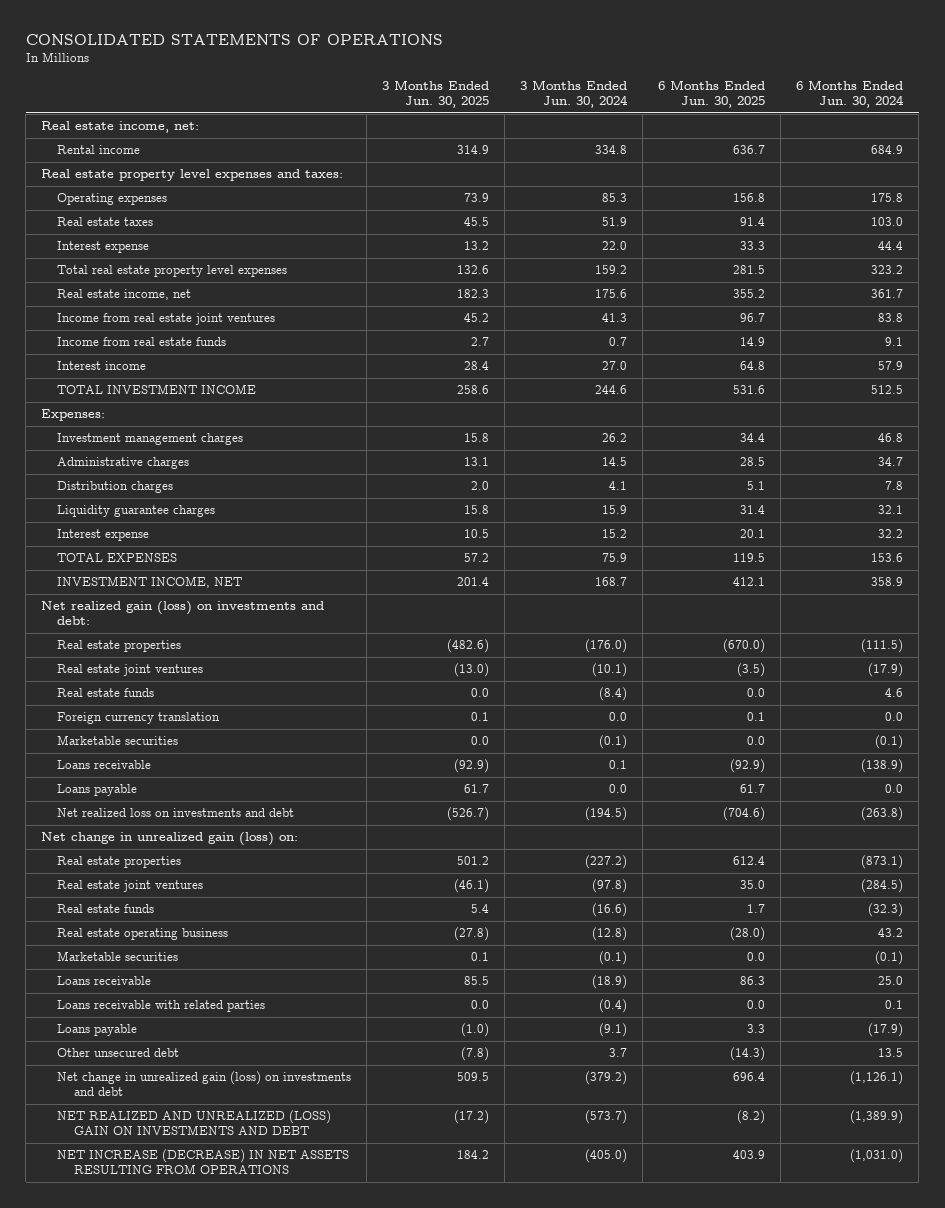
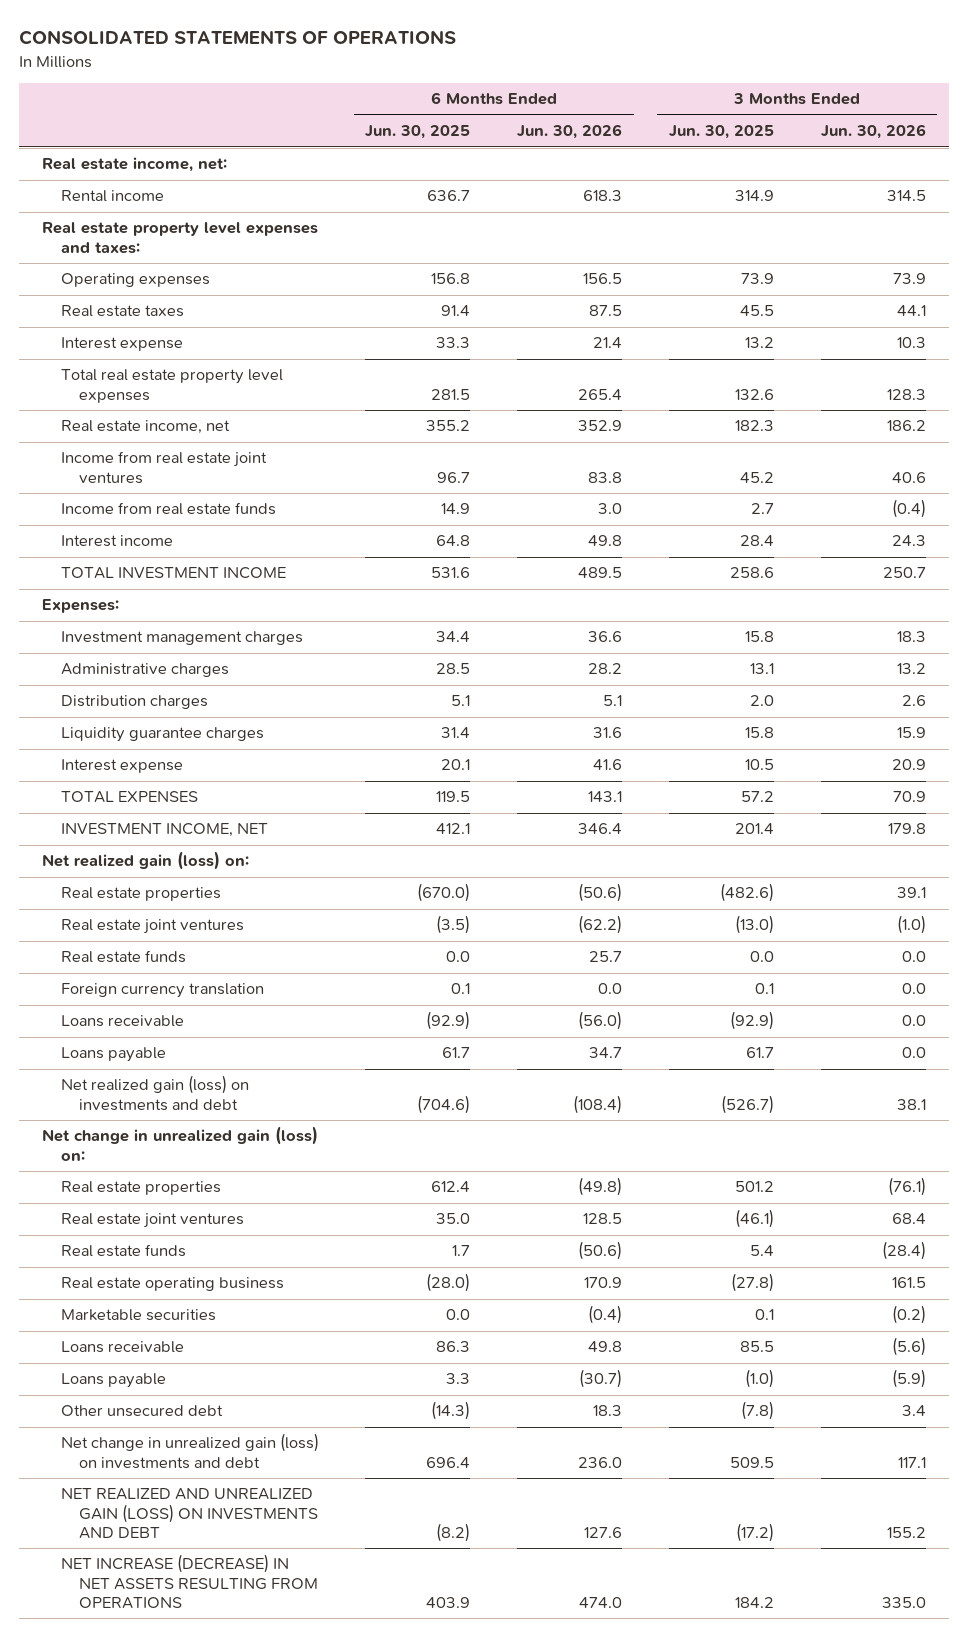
[520,80,629,109] 3 Months Ended Jun. 30, 2024 -> none
[796,80,905,109] 6 Months Ended Jun. 30, 2024 -> none
none -> [517,124,623,140] Jun. 30, 2026
none -> [820,124,926,140] Jun. 30, 2026
[41,601,325,625] Net realized gain (loss) on investments and debt: -> [42,851,250,871] Net realized gain (loss) on:
[57,735,179,746] Marketable securities -> none
[57,808,295,818] Net realized loss on investments and debt -> [60,1075,249,1111] Net realized gain (loss) on investments and debt
[57,1000,266,1013] Loans receivable with related parties -> none
[57,1110,332,1135] NET REALIZED AND UNREALIZED (LOSS) GAIN ON INVESTMENTS AND DEBT -> [60,1488,318,1539] NET REALIZED AND UNREALIZED GAIN (LOSS) ON INVESTMENTS AND DEBT

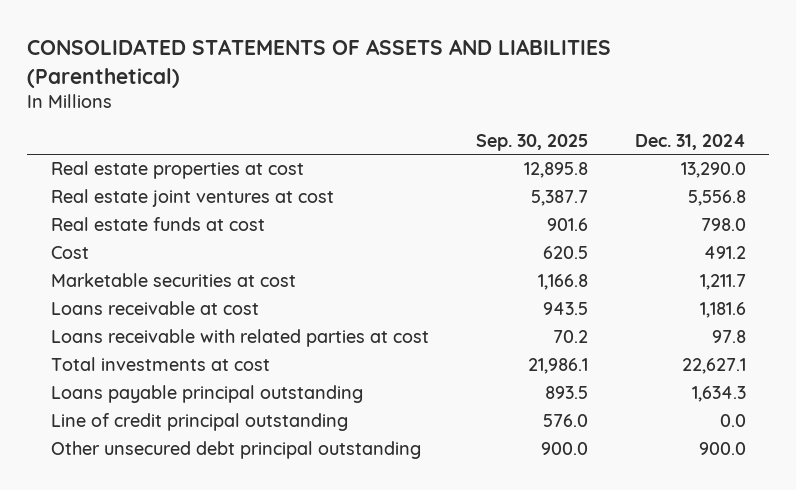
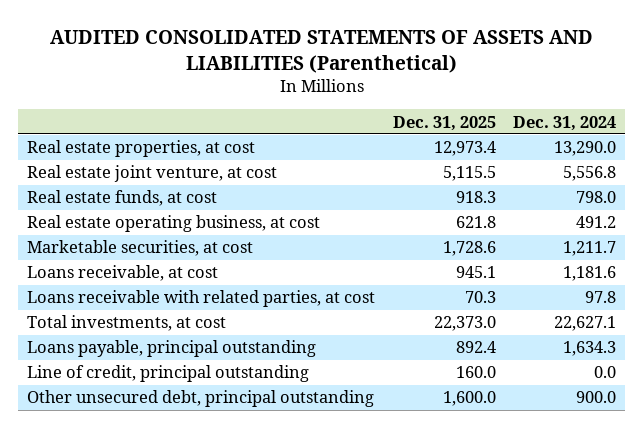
[27,39,612,88] CONSOLIDATED STATEMENTS OF ASSETS AND LIABILITIES (Parenthetical) -> [49,29,593,73] AUDITED CONSOLIDATED STATEMENTS OF ASSETS AND LIABILITIES (Parenthetical)
[475,133,588,151] Sep. 30, 2025 -> none
none -> [392,115,496,131] Dec. 31, 2025
[50,161,304,180] Real estate properties at cost -> [26,140,255,158] Real estate properties, at cost
[50,189,334,208] Real estate joint ventures at cost -> [26,165,277,183] Real estate joint venture, at cost
[50,217,265,232] Real estate funds at cost -> [26,190,217,207] Real estate funds, at cost
[50,246,89,260] Cost -> [26,215,320,233] Real estate operating business, at cost
[50,273,296,288] Marketable securities at cost -> [26,240,253,257] Marketable securities, at cost
[50,301,259,316] Loans receivable at cost -> [26,265,218,282] Loans receivable, at cost
[50,329,429,348] Loans receivable with related parties at cost -> [26,290,375,308] Loans receivable with related parties, at cost
[50,357,270,372] Total investments at cost -> [26,315,226,332] Total investments, at cost
[50,385,363,404] Loans payable principal outstanding -> [26,340,316,358] Loans payable, principal outstanding
[50,413,348,432] Line of credit principal outstanding -> [26,365,309,383] Line of credit, principal outstanding
[50,441,421,460] Other unsecured debt principal outstanding -> [26,390,374,408] Other unsecured debt, principal outstanding

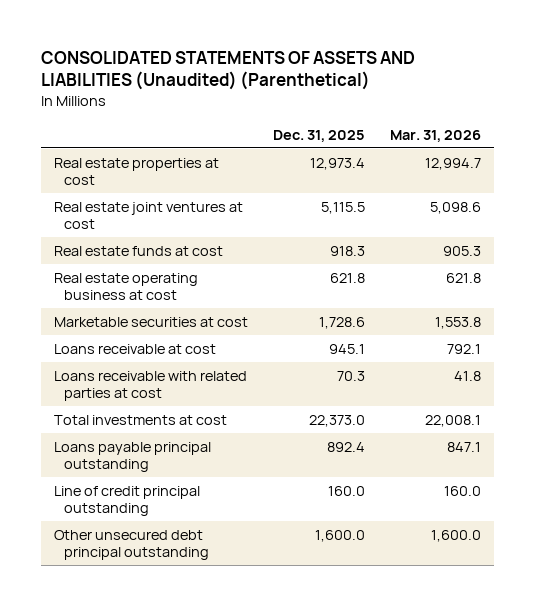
[49,29,593,73] AUDITED CONSOLIDATED STATEMENTS OF ASSETS AND LIABILITIES (Parenthetical) -> [40,50,415,91] CONSOLIDATED STATEMENTS OF ASSETS AND LIABILITIES (Unaudited) (Parenthetical)
[513,115,617,131] Dec. 31, 2024 -> none
none -> [390,129,482,142] Mar. 31, 2026
[26,140,255,158] Real estate properties, at cost -> [53,157,219,186] Real estate properties at cost
[26,165,277,183] Real estate joint venture, at cost -> [53,201,243,230] Real estate joint ventures at cost
[26,190,217,207] Real estate funds, at cost -> [53,245,223,256] Real estate funds at cost
[26,215,320,233] Real estate operating business, at cost -> [53,272,198,301] Real estate operating business at cost
[26,240,253,257] Marketable securities, at cost -> [53,316,248,327] Marketable securities at cost
[26,265,218,282] Loans receivable, at cost -> [53,343,216,354] Loans receivable at cost
[26,290,375,308] Loans receivable with related parties, at cost -> [53,370,247,402] Loans receivable with related parties at cost
[26,315,226,332] Total investments, at cost -> [53,414,227,425] Total investments at cost
[26,340,316,358] Loans payable, principal outstanding -> [53,441,211,473] Loans payable principal outstanding
[26,365,309,383] Line of credit, principal outstanding -> [53,485,200,517] Line of credit principal outstanding
[26,390,374,408] Other unsecured debt, principal outstanding -> [53,529,210,561] Other unsecured debt principal outstanding

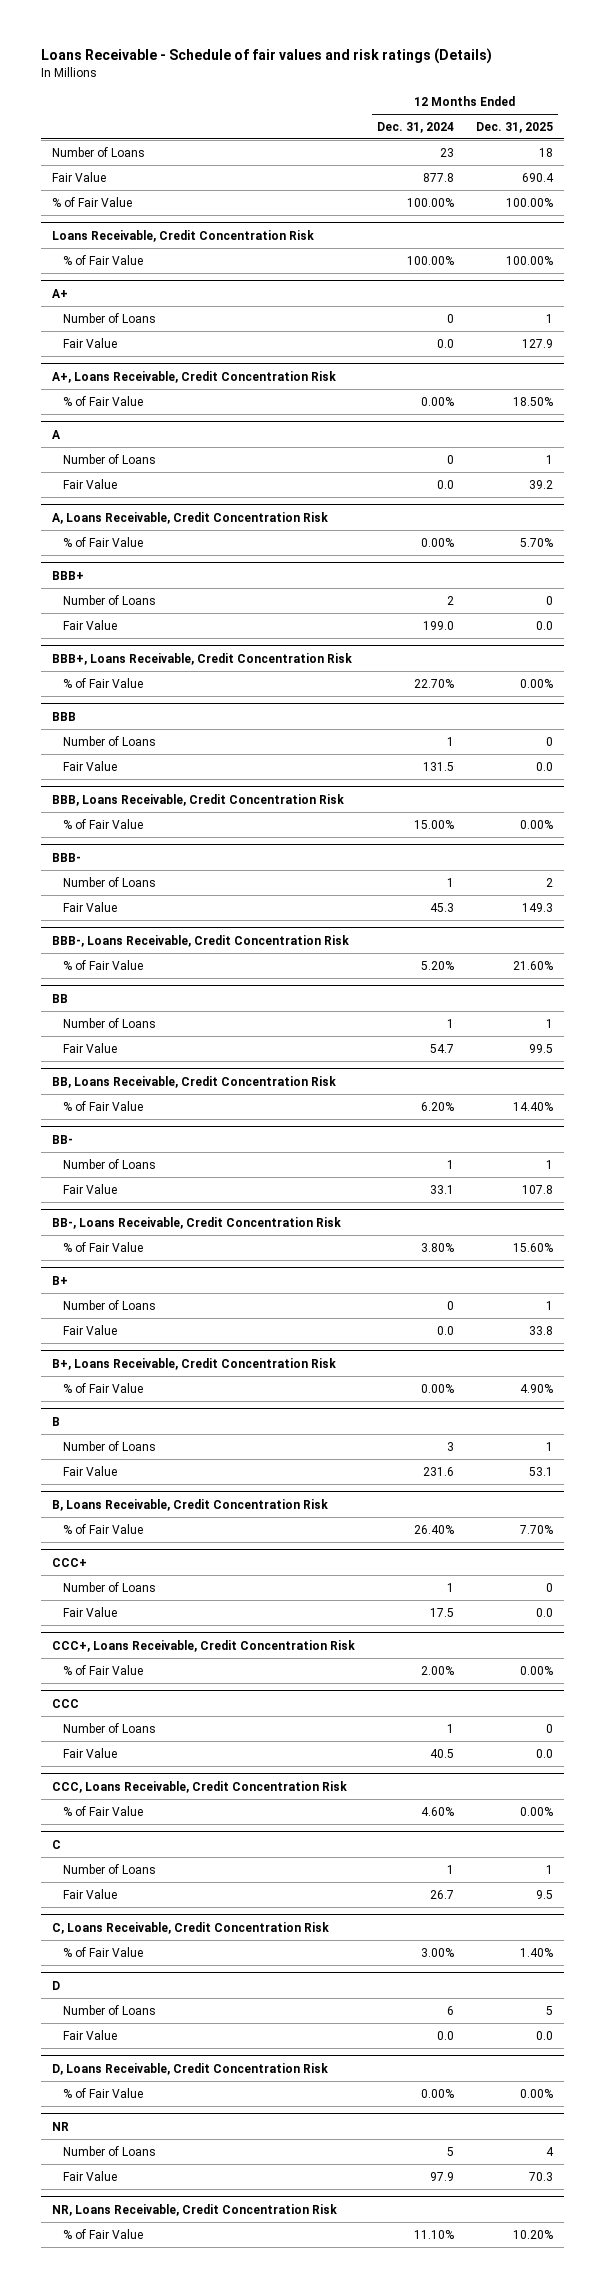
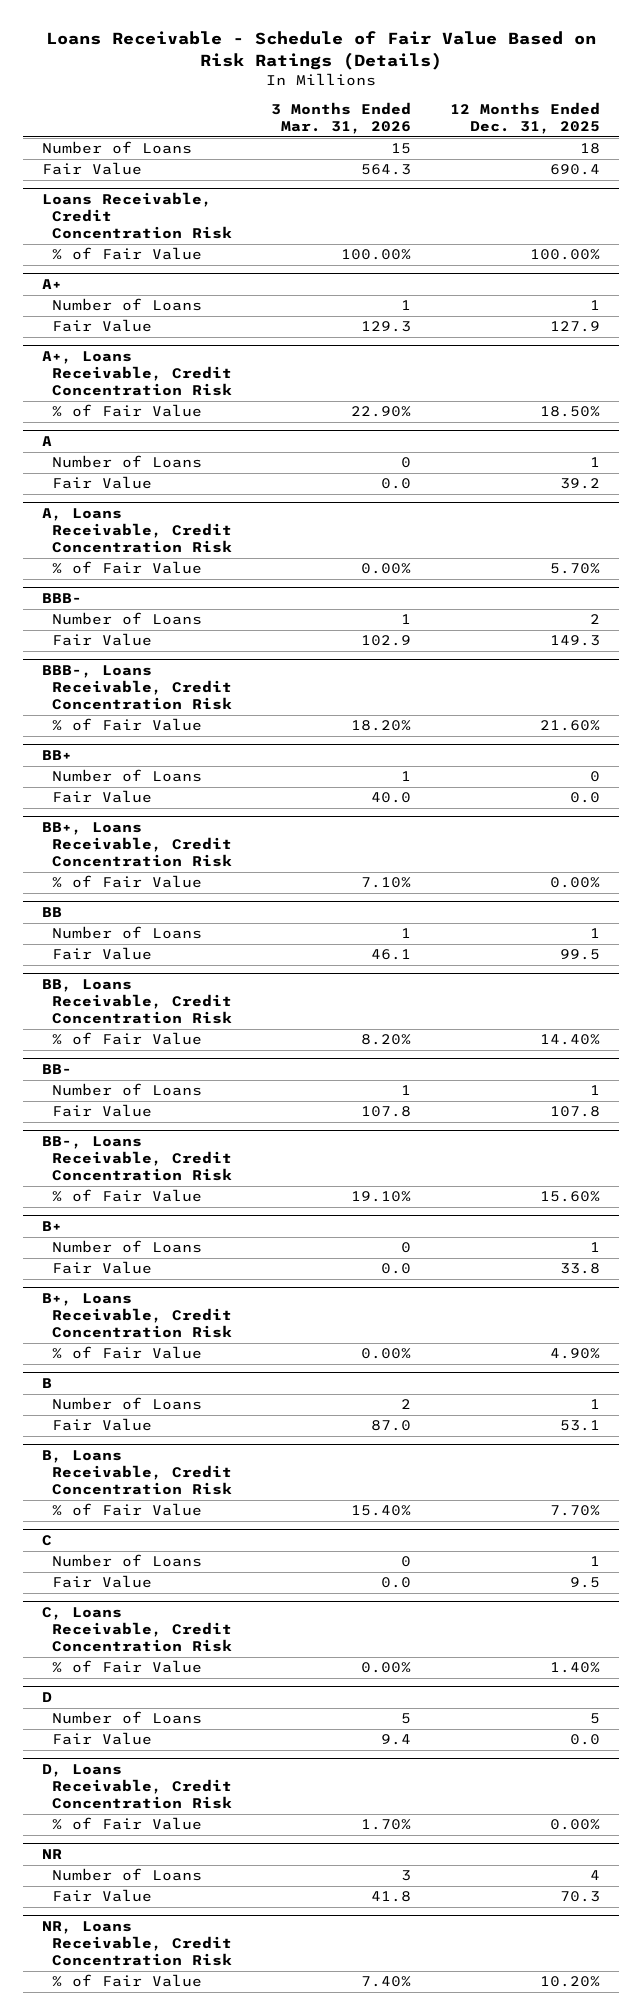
[41,48,493,65] Loans Receivable - Schedule of fair values and risk ratings (Details) -> [46,31,597,70] Loans Receivable - Schedule of Fair Value Based on Risk Ratings (Details)
[377,121,455,133] Dec. 31, 2024 -> none
none -> [271,101,412,134] 3 Months Ended Mar. 31, 2026
[52,196,133,207] % of Fair Value -> none
[52,570,85,580] BBB+ -> none
[63,594,157,605] Number of Loans -> none
[63,619,118,630] Fair Value -> none
[52,652,353,665] BBB+, Loans Receivable, Credit Concentration Risk -> none
[63,677,144,688] % of Fair Value -> none
[52,711,77,721] BBB -> none
[63,735,157,746] Number of Loans -> none
[63,760,118,771] Fair Value -> none
[52,793,345,806] BBB, Loans Receivable, Credit Concentration Risk -> none
[63,818,144,829] % of Fair Value -> none
none -> [42,749,73,760] BB+
none -> [52,769,203,783] Number of Loans
none -> [52,790,153,804] Fair Value
none -> [42,821,233,868] BB+, Loans Receivable, Credit Concentration Risk
none -> [52,875,203,889] % of Fair Value
[52,1557,88,1567] CCC+ -> none
[63,1581,157,1592] Number of Loans -> none
[63,1606,118,1617] Fair Value -> none
[52,1639,356,1652] CCC+, Loans Receivable, Credit Concentration Risk -> none
[63,1664,144,1675] % of Fair Value -> none
[52,1698,80,1708] CCC -> none
[63,1722,157,1733] Number of Loans -> none
[63,1747,118,1758] Fair Value -> none
[52,1780,348,1793] CCC, Loans Receivable, Credit Concentration Risk -> none
[63,1805,144,1816] % of Fair Value -> none

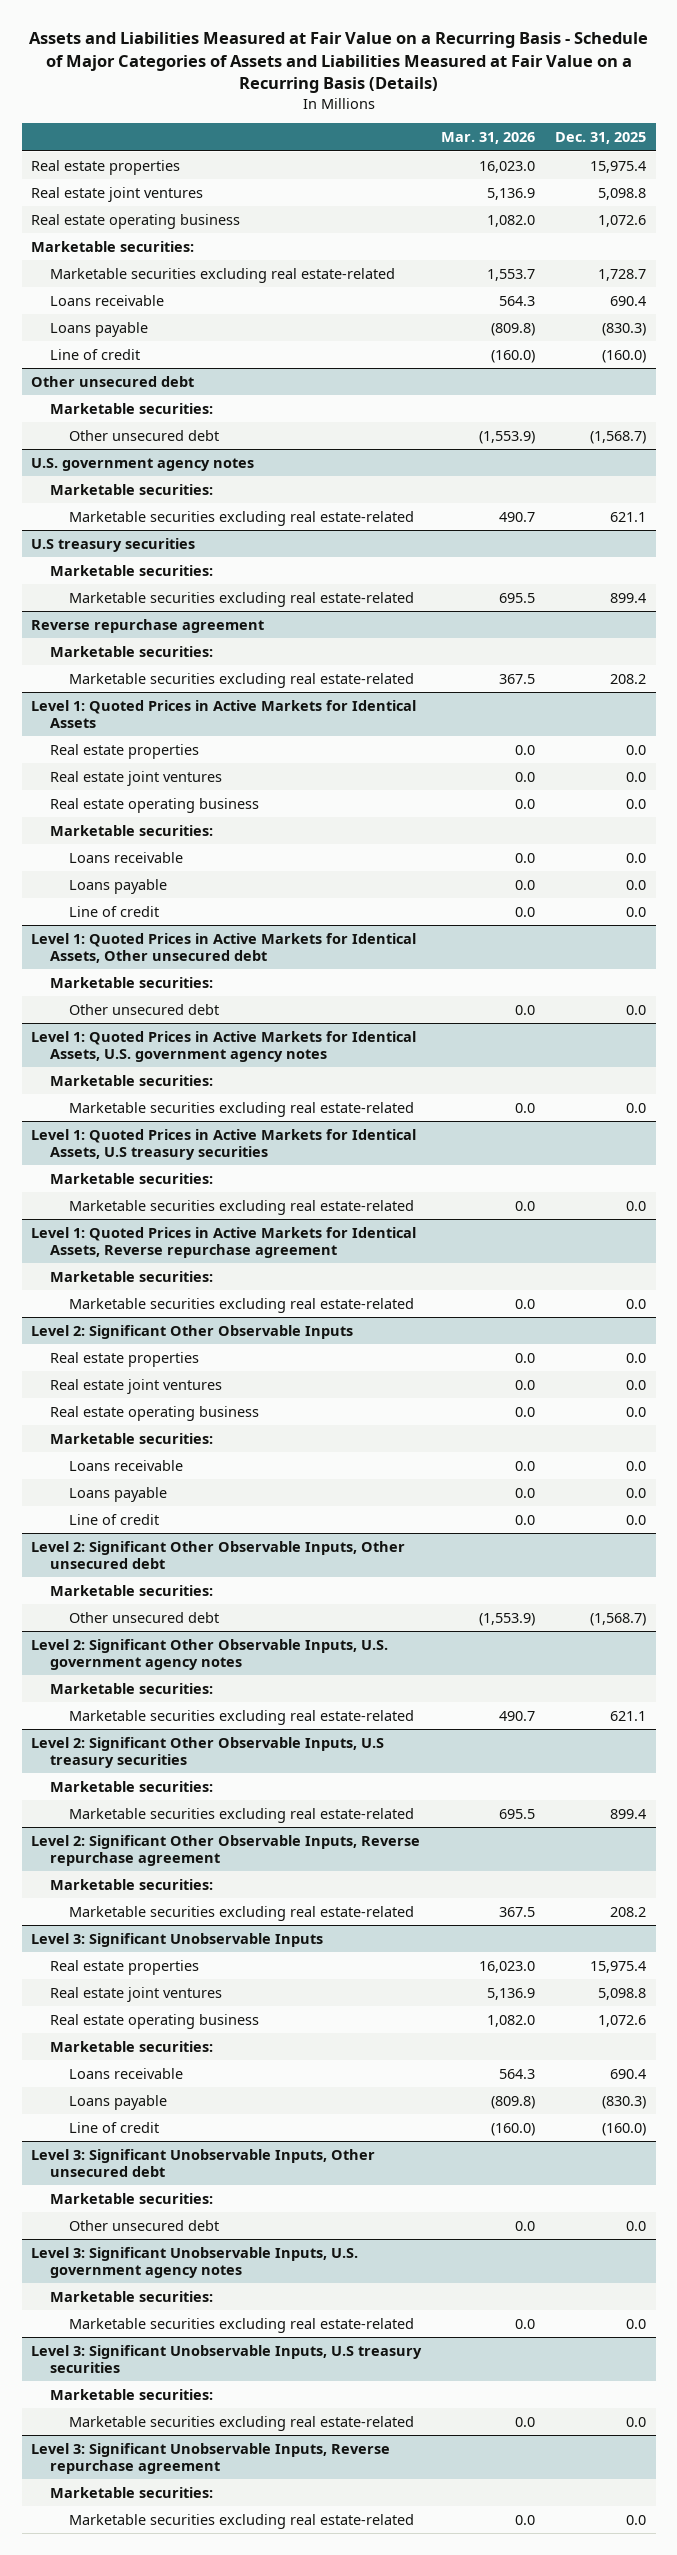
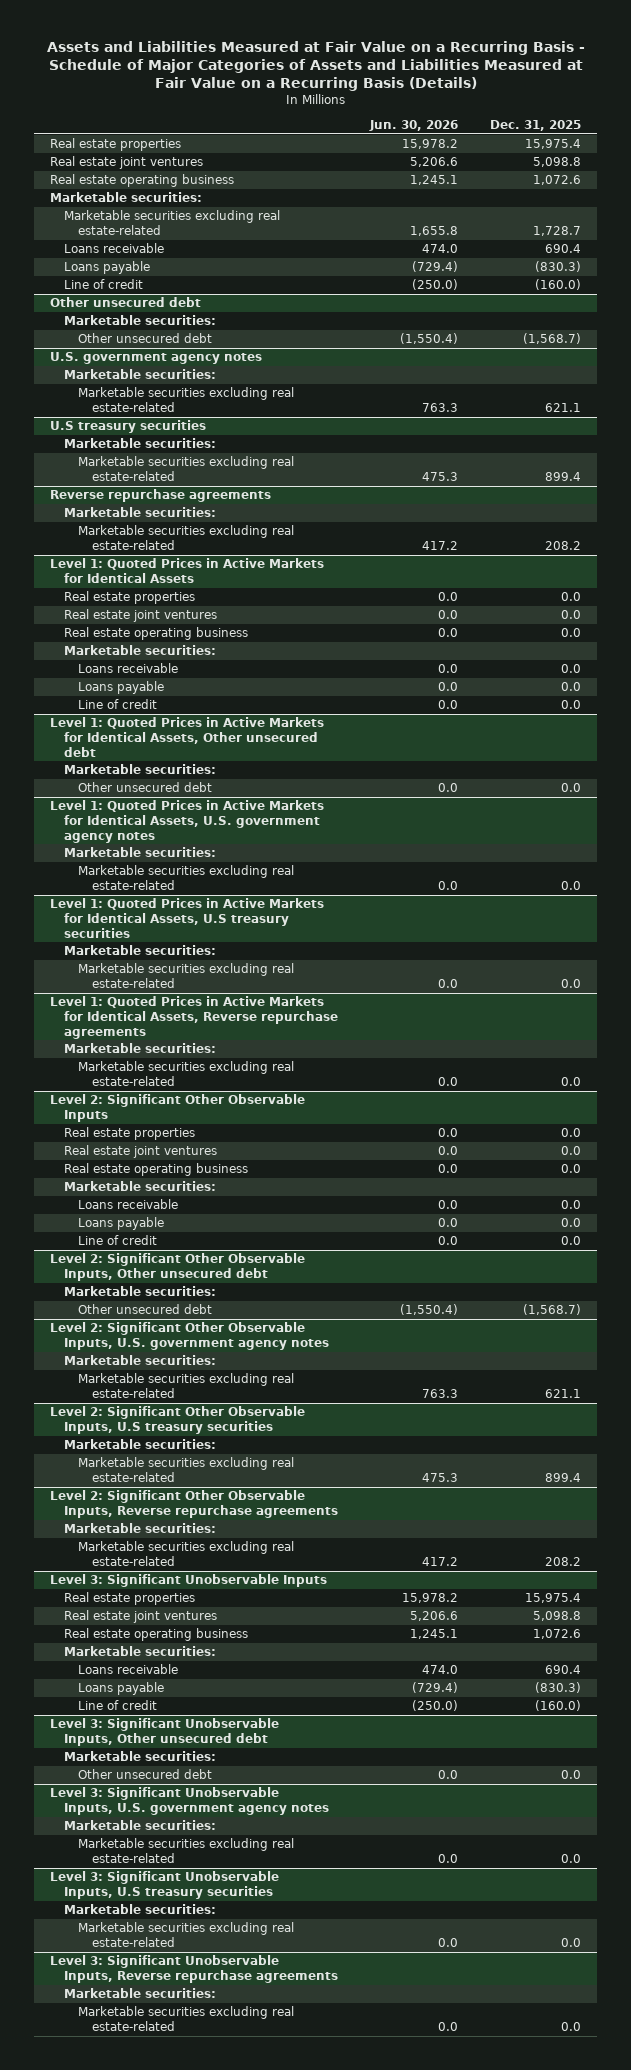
[441,132,536,145] Mar. 31, 2026 -> none
none -> [369,120,459,132] Jun. 30, 2026
[31,618,265,633] Reverse repurchase agreement -> [49,489,271,503] Reverse repurchase agreements
[31,1226,417,1258] Level 1: Quoted Prices in Active Markets for Identical Assets, Reverse repurchase agreement -> [49,996,338,1039] Level 1: Quoted Prices in Active Markets for Identical Assets, Reverse repurchase agreements
[31,1834,421,1866] Level 2: Significant Other Observable Inputs, Reverse repurchase agreement -> [49,1490,338,1519] Level 2: Significant Other Observable Inputs, Reverse repurchase agreements
[31,2442,391,2474] Level 3: Significant Unobservable Inputs, Reverse repurchase agreement -> [49,1955,338,1984] Level 3: Significant Unobservable Inputs, Reverse repurchase agreements

